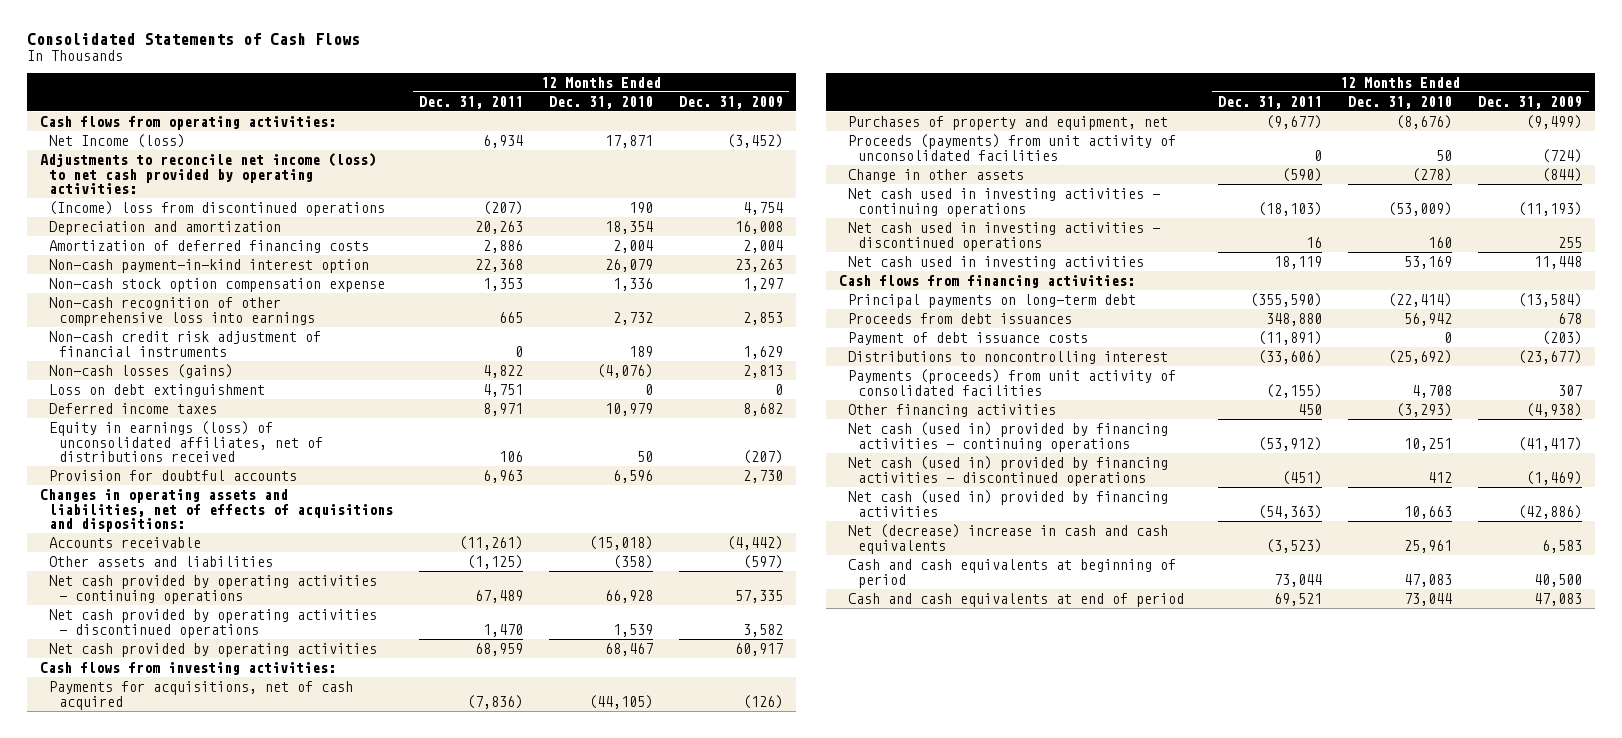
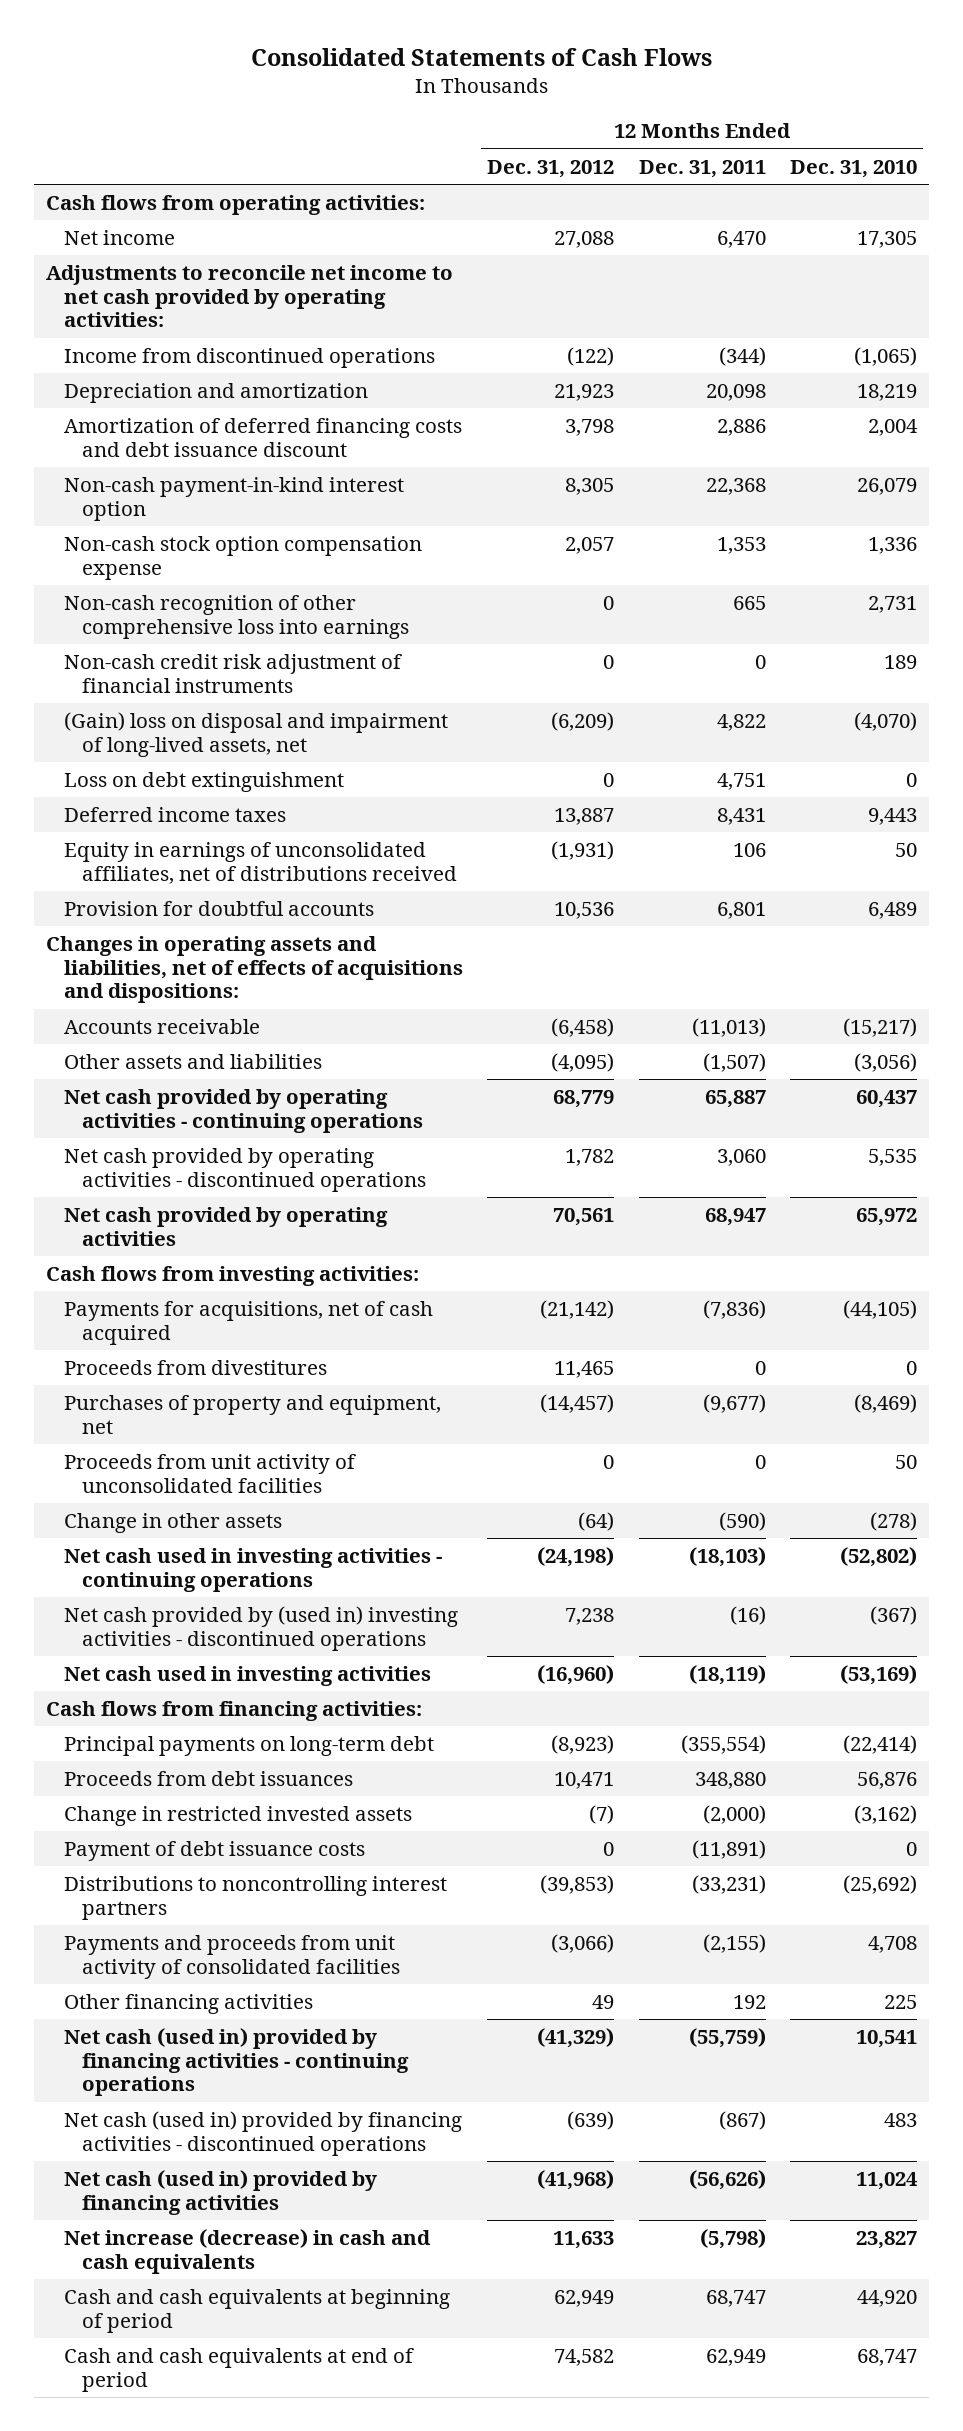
[678,95,783,109] Dec. 31, 2009 -> none
none -> [487,159,615,178] Dec. 31, 2012
[49,133,186,148] Net Income (loss) -> [64,230,176,246] Net income
[483,134,524,148] 6,934 -> [716,231,766,249] 6,470
[604,134,653,148] 17,871 -> [856,231,917,249] 17,305
[39,152,376,195] Adjustments to reconcile net income (loss) to net cash provided by operating activities: -> [46,265,454,328] Adjustments to reconcile net income to net cash provided by operating activities:
[49,200,386,216] (Income) loss from discontinued operations -> [64,348,436,369] Income from discontinued operations
[483,200,524,215] (207) -> [718,347,766,367] (344)
[628,201,653,213] 190 -> [853,347,917,367] (1,065)
[475,220,524,234] 20,263 -> [705,384,766,402] 20,098
[604,220,653,234] 18,354 -> [856,384,917,402] 18,219
[49,239,370,253] Amortization of deferred financing costs -> [64,418,463,457] Amortization of deferred financing costs and debt issuance discount
[612,311,653,325] 2,732 -> [867,596,917,614] 2,731
[49,363,234,378] Non-cash losses (gains) -> none
none -> [64,712,449,757] (Gain) loss on disposal and impairment of long-lived assets, net
[483,402,524,416] 8,971 -> [716,808,766,826] 8,431
[604,402,653,416] 10,979 -> [867,808,917,826] 9,443
[49,420,323,463] Equity in earnings (loss) of unconsolidated affiliates, net of distributions received -> [64,842,457,884] Equity in earnings of unconsolidated affiliates, net of distributions received
[483,469,524,483] 6,963 -> [716,902,766,920] 6,801
[612,469,653,483] 6,596 -> [867,902,917,920] 6,489
[459,535,524,550] (11,261) -> [691,1018,766,1038] (11,013)
[588,535,653,550] (15,018) -> [842,1018,917,1038] (15,217)
[467,554,524,569] (1,125) -> [702,1053,766,1073] (1,507)
[612,554,653,569] (358) -> [853,1053,917,1073] (3,056)
[475,589,524,603] 67,489 -> [704,1090,766,1109] 65,887
[604,589,653,603] 66,928 -> [855,1090,917,1109] 60,437
[483,623,524,637] 1,470 -> [716,1149,766,1167] 3,060
[612,623,653,637] 1,539 -> [867,1149,917,1167] 5,535
[475,642,524,656] 68,959 -> [704,1208,766,1227] 68,947
[604,642,653,656] 68,467 -> [855,1208,917,1227] 65,972
none -> [64,1360,328,1376] Proceeds from divestitures
[1396,114,1453,129] (8,676) -> [853,1394,917,1414] (8,469)
[848,133,1177,161] Proceeds (payments) from unit activity of unconsolidated facilities -> [64,1454,357,1493] Proceeds from unit activity of unconsolidated facilities
[1388,201,1453,216] (53,009) -> [839,1547,917,1568] (52,802)
[848,221,1161,251] Net cash used in investing activities - discontinued operations -> [64,1606,459,1651] Net cash provided by (used in) investing activities - discontinued operations
[1306,236,1323,248] 16 -> [729,1606,766,1626] (16)
[1428,236,1453,248] 160 -> [869,1606,917,1626] (367)
[1274,255,1323,269] 18,119 -> [688,1665,766,1686] (18,119)
[1404,255,1453,269] 53,169 -> [839,1665,917,1686] (53,169)
[1250,292,1323,307] (355,590) -> [680,1735,766,1755] (355,554)
[1404,312,1453,326] 56,942 -> [856,1772,917,1790] 56,876
none -> [64,1806,413,1827] Change in restricted invested assets
[848,350,1169,364] Distributions to noncontrolling interest -> [64,1876,448,1920] Distributions to noncontrolling interest partners
[1258,349,1323,364] (33,606) -> [691,1875,766,1895] (33,231)
[848,368,1177,396] Payments (proceeds) from unit activity of consolidated facilities -> [64,1935,400,1979] Payments and proceeds from unit activity of consolidated facilities
[1298,403,1323,415] 450 -> [732,1995,766,2010] 192
[1396,402,1453,417] (3,293) -> [883,1995,917,2010] 225
[1258,436,1323,451] (53,912) -> [688,2028,766,2049] (55,759)
[1404,437,1453,451] 10,251 -> [855,2030,917,2049] 10,541
[1282,470,1323,485] (451) -> [718,2111,766,2131] (867)
[1428,471,1453,483] 412 -> [883,2113,917,2128] 483
[1258,504,1323,519] (54,363) -> [688,2170,766,2191] (56,626)
[1404,505,1453,519] 10,663 -> [855,2172,918,2191] 11,024
[848,523,1169,554] Net (decrease) increase in cash and cash equivalents -> [64,2229,432,2274] Net increase (decrease) in cash and cash equivalents
[1266,538,1323,553] (3,523) -> [699,2229,766,2250] (5,798)
[1404,539,1453,553] 25,961 -> [855,2231,917,2250] 23,827
[1274,573,1323,587] 73,044 -> [705,2290,766,2308] 68,747
[1404,573,1453,587] 47,083 -> [856,2290,917,2308] 44,920
[1274,592,1323,606] 69,521 -> [705,2349,766,2367] 62,949
[1404,592,1453,606] 73,044 -> [856,2349,917,2367] 68,747

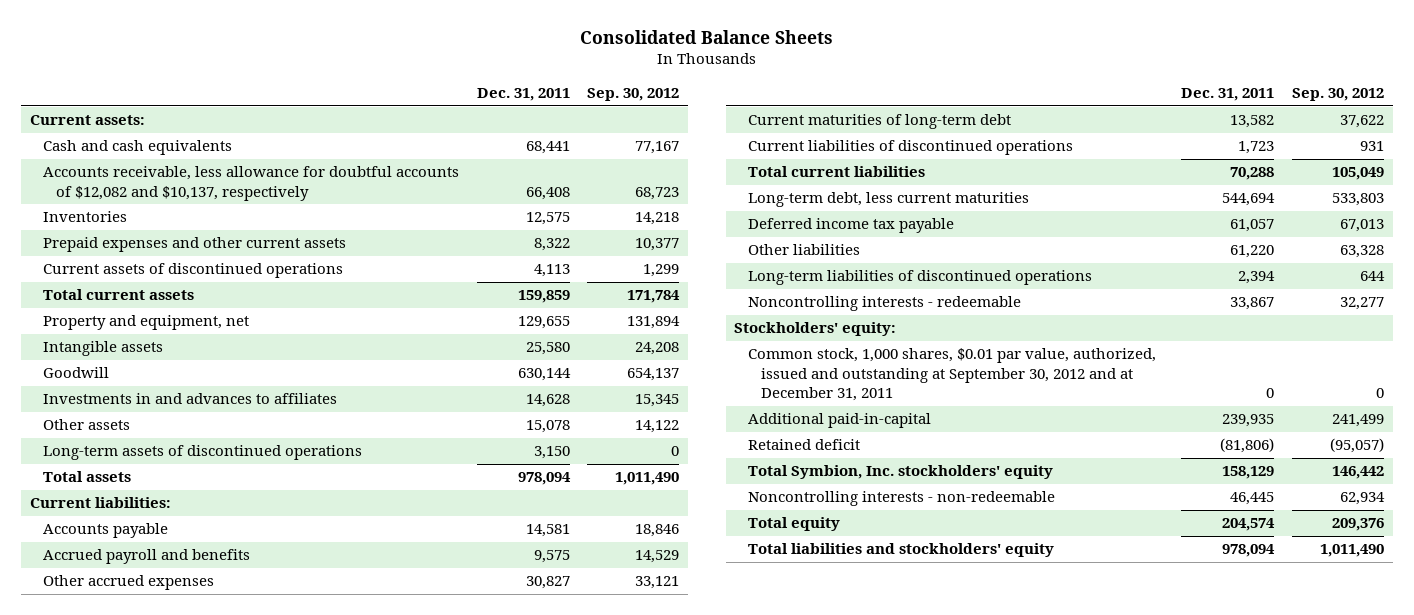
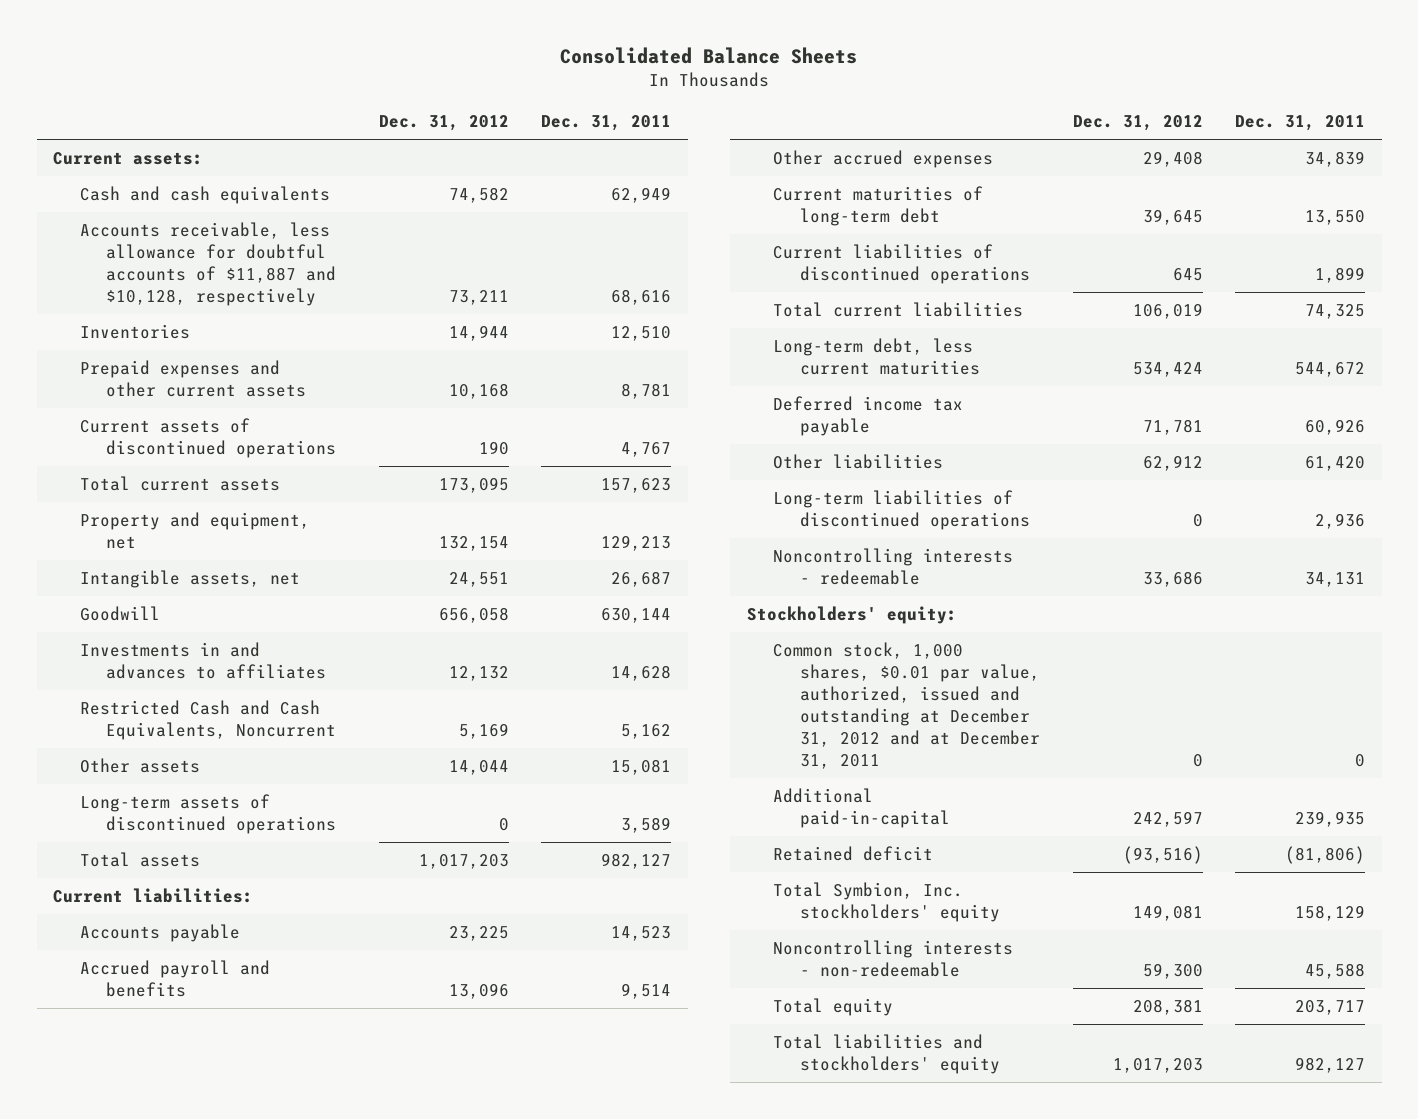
[587,87,680,101] Sep. 30, 2012 -> none
none -> [378,115,509,132] Dec. 31, 2012
[525,141,570,155] 68,441 -> [611,186,672,203] 62,949
[42,166,459,201] Accounts receivable, less allowance for doubtful accounts of $12,082 and $10,137, respectively -> [79,221,337,307] Accounts receivable, less allowance for doubtful accounts of $11,887 and $10,128, respectively
[525,186,570,200] 66,408 -> [611,289,672,306] 68,616
[525,212,570,226] 12,575 -> [611,325,672,341] 12,510
[533,238,570,252] 8,322 -> [621,382,672,399] 8,781
[533,264,570,278] 4,113 -> [621,441,672,457] 4,767
[517,290,570,304] 159,859 -> [601,477,672,493] 157,623
[517,316,570,330] 129,655 -> [601,534,672,551] 129,213
[42,341,163,357] Intangible assets -> [79,569,300,588] Intangible assets, net
[525,342,570,356] 25,580 -> [611,570,672,587] 26,687
none -> [79,699,337,740] Restricted Cash and Cash Equivalents, Noncurrent
[525,420,570,434] 15,078 -> [611,758,672,775] 15,081
[533,446,570,460] 3,150 -> [621,816,672,833] 3,589
[517,472,571,486] 978,094 -> [601,852,672,869] 982,127
[525,524,570,538] 14,581 -> [611,925,672,941] 14,523
[533,550,570,564] 9,575 -> [621,982,672,999] 9,514
[525,576,570,590] 30,827 -> [1305,150,1366,167] 34,839
[1230,115,1275,129] 13,582 -> [1305,209,1366,225] 13,550
[1238,141,1275,155] 1,723 -> [1315,266,1366,283] 1,899
[1230,167,1275,181] 70,288 -> [1305,303,1366,319] 74,325
[1222,193,1276,207] 544,694 -> [1295,361,1366,377] 544,672
[1230,219,1275,233] 61,057 -> [1305,418,1366,435] 60,926
[1230,245,1275,259] 61,220 -> [1305,455,1366,471] 61,420
[1238,271,1276,285] 2,394 -> [1315,512,1366,529] 2,936
[1230,297,1275,311] 33,867 -> [1305,571,1366,587] 34,131
[747,348,1156,401] Common stock, 1,000 shares, $0.01 par value, authorized, issued and outstanding at September 30, 2012 and at December 31, 2011 -> [773,641,1041,770] Common stock, 1,000 shares, $0.01 par value, authorized, issued and outstanding at December 31, 2012 and at December 31, 2011
[1230,492,1275,506] 46,445 -> [1305,962,1366,979] 45,588
[1222,518,1276,532] 204,574 -> [1295,999,1366,1015] 203,717
[1222,544,1276,558] 978,094 -> [1295,1056,1366,1073] 982,127

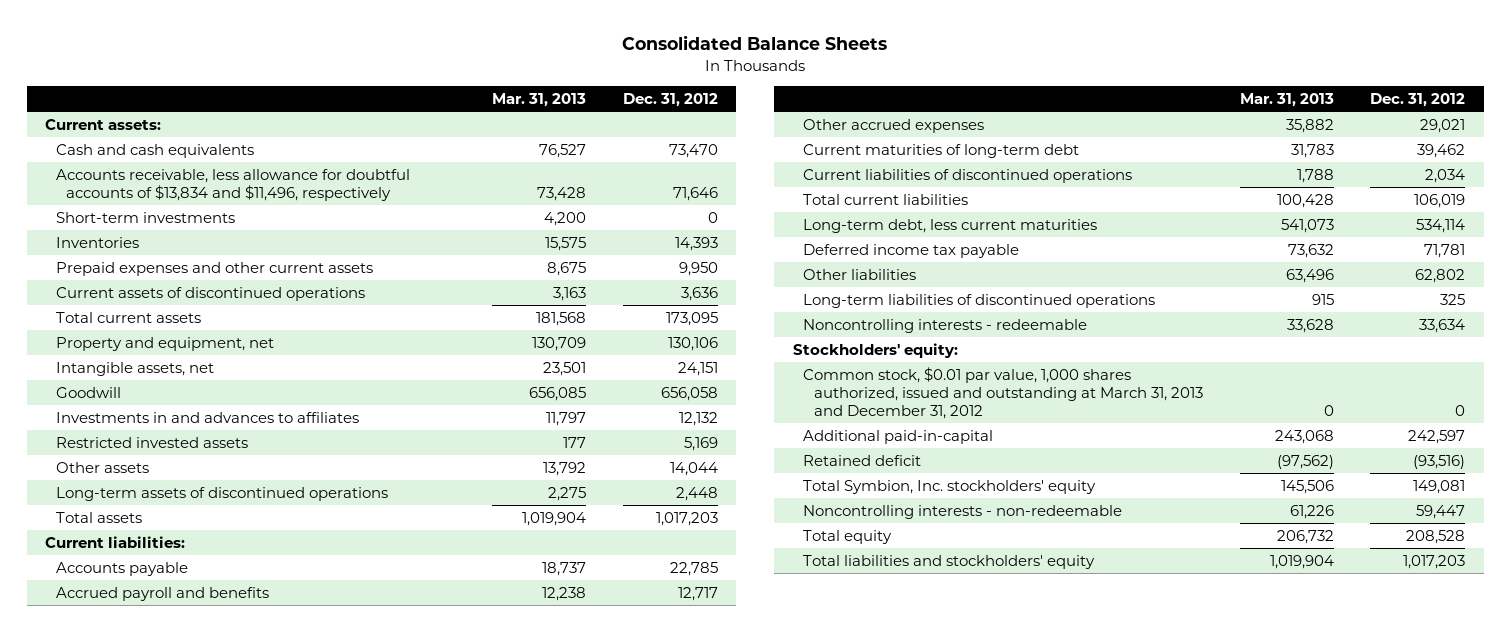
[541,115,672,132] Dec. 31, 2011 -> none
none -> [492,92,587,107] Mar. 31, 2013
[448,186,509,203] 74,582 -> [668,143,718,158] 73,470
[79,221,337,307] Accounts receivable, less allowance for doubtful accounts of $11,887 and $10,128, respectively -> [55,168,410,201] Accounts receivable, less allowance for doubtful accounts of $13,834 and $11,496, respectively
[448,290,509,306] 73,211 -> [672,186,718,201] 71,646
none -> [55,211,235,223] Short-term investments
[448,324,509,341] 14,944 -> [674,236,718,251] 14,393
[448,382,509,399] 10,168 -> [678,261,718,276] 9,950
[478,440,509,455] 190 -> [680,286,718,301] 3,636
[438,535,509,551] 132,154 -> [667,336,718,351] 130,106
[448,571,509,587] 24,551 -> [677,361,718,376] 24,151
[79,699,337,740] Restricted Cash and Cash Equivalents, Noncurrent -> [55,436,248,448] Restricted invested assets
[498,817,509,831] 0 -> [675,486,718,501] 2,448
[448,925,509,941] 23,225 -> [669,561,718,576] 22,785
[448,982,509,999] 13,096 -> [677,586,718,601] 12,717
[1142,150,1203,167] 29,408 -> [1420,118,1466,133] 29,021
[1142,208,1203,225] 39,645 -> [1417,143,1466,158] 39,462
[1172,267,1203,281] 645 -> [1425,168,1466,183] 2,034
[1132,361,1203,377] 534,424 -> [1416,218,1466,233] 534,114
[1142,454,1203,471] 62,912 -> [1415,268,1466,283] 62,802
[1192,513,1203,527] 0 -> [1440,293,1466,305] 325
[1142,570,1203,587] 33,686 -> [1419,318,1466,333] 33,634
[773,641,1041,770] Common stock, 1,000 shares, $0.01 par value, authorized, issued and outstanding at December 31, 2012 and at December 31, 2011 -> [803,366,1203,419] Common stock, $0.01 par value, 1,000 shares authorized, issued and outstanding at March 31, 2013 and December 31, 2012
[1142,962,1203,979] 59,300 -> [1416,504,1466,519] 59,447
[1132,998,1203,1015] 208,381 -> [1406,529,1466,544] 208,528

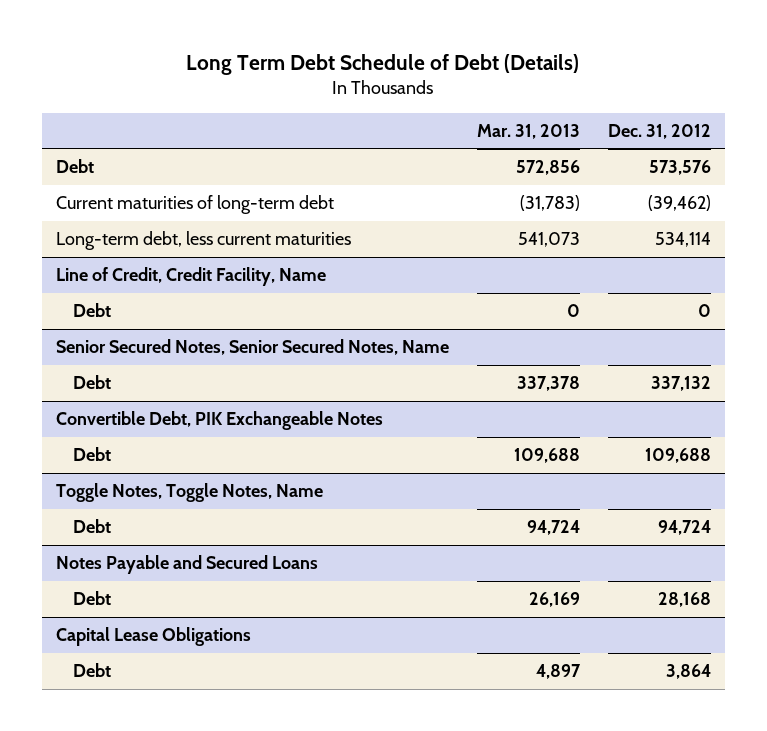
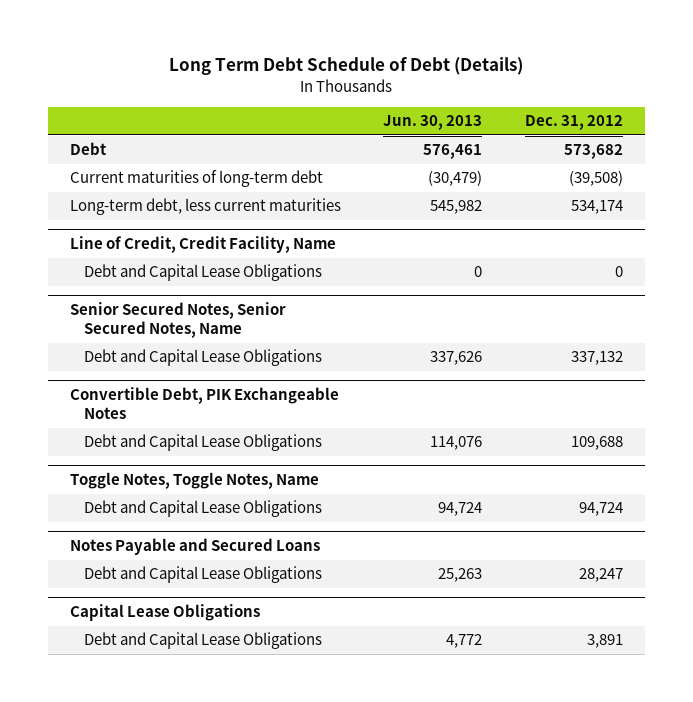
[476,123,580,139] Mar. 31, 2013 -> none
none -> [383,115,483,131] Jun. 30, 2013
[649,160,712,176] 573,576 -> [564,144,624,160] 573,682
[648,195,712,212] (39,462) -> [569,170,624,187] (39,508)
[655,232,712,248] 534,114 -> [571,200,624,215] 534,174
[73,303,112,318] Debt -> none
none -> [84,264,323,282] Debt and Capital Lease Obligations
[73,375,112,390] Debt -> [84,349,323,367] Debt and Capital Lease Obligations
[73,447,112,462] Debt -> [84,434,323,452] Debt and Capital Lease Obligations
[73,519,112,534] Debt -> [84,500,323,518] Debt and Capital Lease Obligations
[73,591,112,606] Debt -> none
none -> [84,566,323,584] Debt and Capital Lease Obligations
[73,663,112,678] Debt -> none
none -> [84,632,323,650] Debt and Capital Lease Obligations

